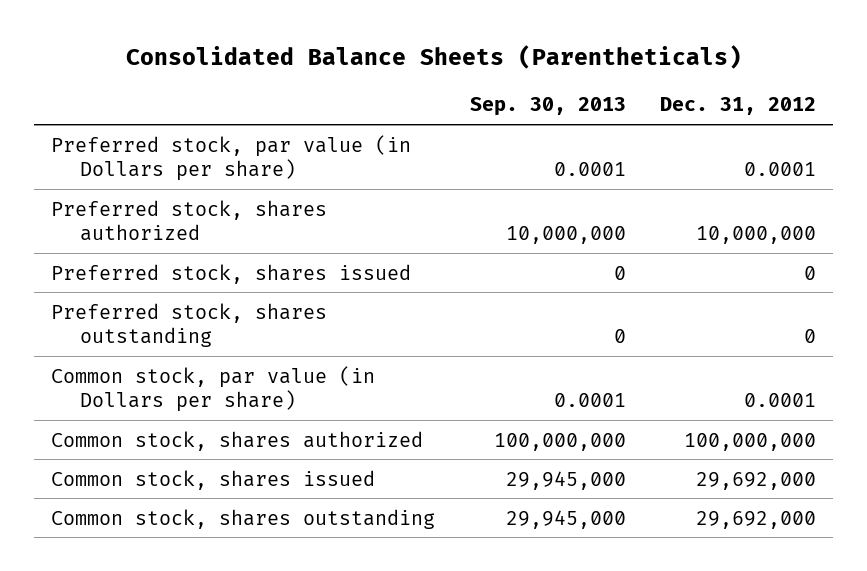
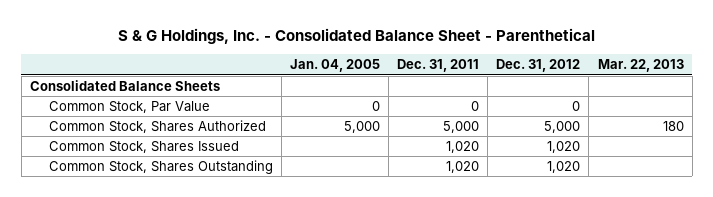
[125,44,742,69] Consolidated Balance Sheets (Parentheticals) -> [117,28,595,45] S & G Holdings, Inc. - Consolidated Balance Sheet - Parenthetical
[469,97,626,117] Sep. 30, 2013 -> none
none -> [290,59,381,73] Jan. 04, 2005
none -> [397,59,480,73] Dec. 31, 2011
none -> [597,59,684,73] Mar. 22, 2013
[51,134,412,181] Preferred stock, par value (in Dollars per share) -> none
[51,199,328,241] Preferred stock, shares authorized -> none
[51,263,412,284] Preferred stock, shares issued -> none
[51,302,328,347] Preferred stock, shares outstanding -> none
none -> [29,79,220,91] Consolidated Balance Sheets
[51,365,376,412] Common stock, par value (in Dollars per share) -> [49,100,211,113] Common Stock, Par Value
[744,392,817,407] 0.0001 -> [572,100,581,111] 0
[51,430,424,451] Common stock, shares authorized -> [49,119,267,133] Common Stock, Shares Authorized
[684,432,817,451] 100,000,000 -> [544,120,581,133] 5,000
[51,469,376,490] Common stock, shares issued -> [49,140,240,153] Common Stock, Shares Issued
[696,471,817,490] 29,692,000 -> [547,140,581,153] 1,020
[51,508,436,529] Common stock, shares outstanding -> [49,159,274,174] Common Stock, Shares Outstanding
[696,510,817,529] 29,692,000 -> [547,160,581,173] 1,020

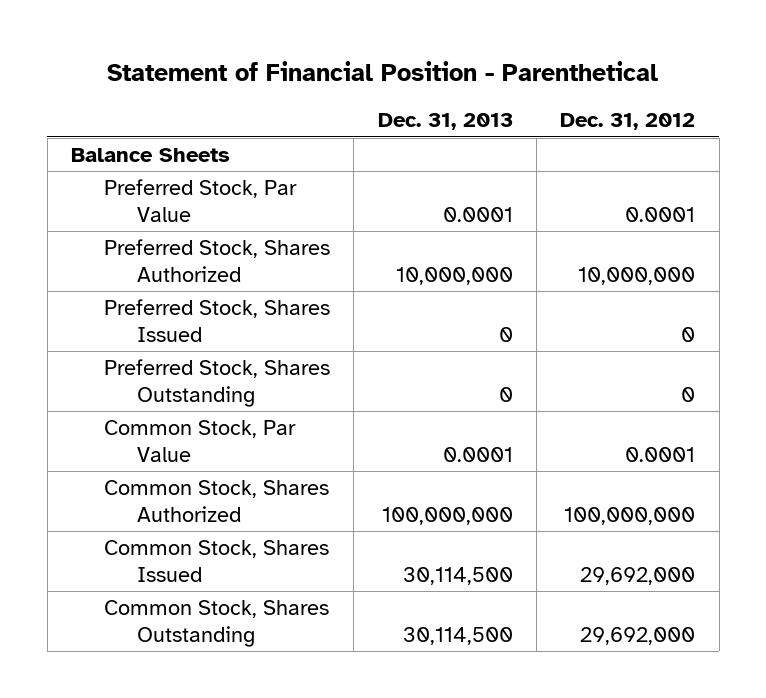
[117,28,595,45] S & G Holdings, Inc. - Consolidated Balance Sheet - Parenthetical -> [107,61,659,82] Statement of Financial Position - Parenthetical
[290,59,381,73] Jan. 04, 2005 -> none
[397,59,480,73] Dec. 31, 2011 -> none
[597,59,684,73] Mar. 22, 2013 -> none
none -> [377,113,513,131] Dec. 31, 2013
[29,79,220,91] Consolidated Balance Sheets -> [71,148,231,163] Balance Sheets
none -> [104,179,298,223] Preferred Stock, Par Value
none -> [104,239,331,283] Preferred Stock, Shares Authorized
none -> [104,299,331,343] Preferred Stock, Shares Issued
none -> [104,359,331,408] Preferred Stock, Shares Outstanding
[572,100,581,111] 0 -> [625,447,696,463] 0.0001
[544,120,581,133] 5,000 -> [564,507,696,526] 100,000,000
[547,140,581,153] 1,020 -> [580,567,696,586] 29,692,000
[547,160,581,173] 1,020 -> [580,627,696,646] 29,692,000

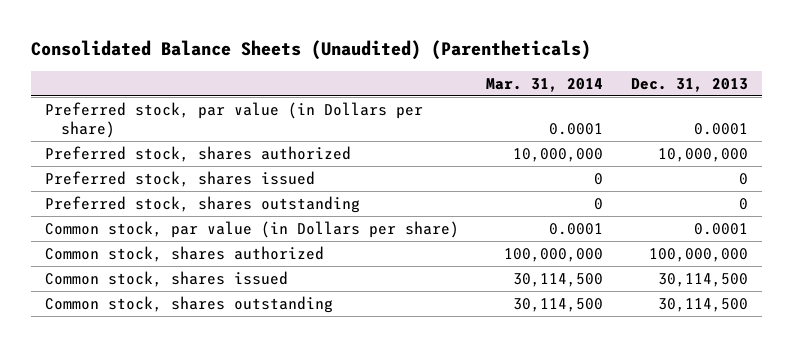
[107,61,659,82] Statement of Financial Position - Parenthetical -> [30,39,591,60] Consolidated Balance Sheets (Unaudited) (Parentheticals)
[560,113,696,131] Dec. 31, 2012 -> none
none -> [486,77,604,92] Mar. 31, 2014
[71,148,231,163] Balance Sheets -> none
[104,179,298,223] Preferred Stock, Par Value -> [44,101,423,139] Preferred stock, par value (in Dollars per share)
[104,239,331,283] Preferred Stock, Shares Authorized -> [44,145,351,162] Preferred stock, shares authorized
[104,299,331,343] Preferred Stock, Shares Issued -> [44,170,315,187] Preferred stock, shares issued
[104,359,331,408] Preferred Stock, Shares Outstanding -> [44,195,360,213] Preferred stock, shares outstanding
[104,420,297,463] Common Stock, Par Value -> [44,220,459,238] Common stock, par value (in Dollars per share)
[104,480,330,523] Common Stock, Shares Authorized -> [44,245,324,262] Common stock, shares authorized
[104,540,330,583] Common Stock, Shares Issued -> [44,270,288,287] Common stock, shares issued
[104,600,330,648] Common Stock, Shares Outstanding -> [44,295,333,313] Common stock, shares outstanding

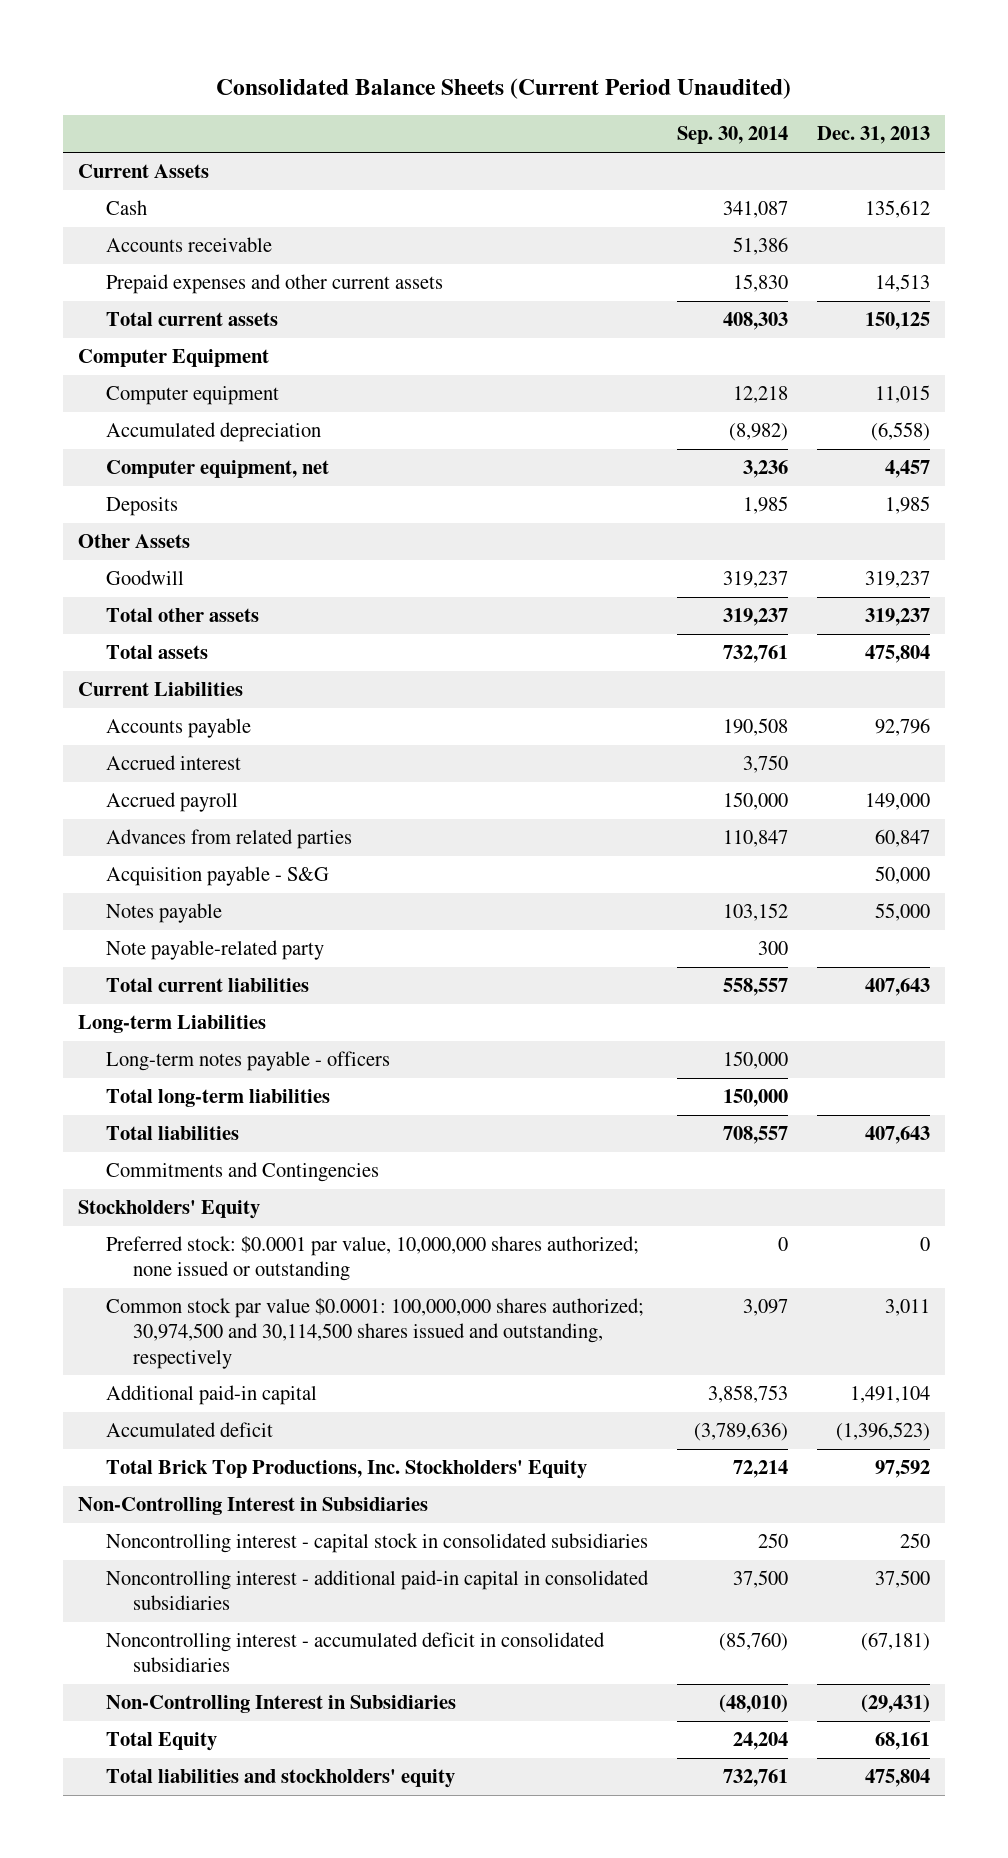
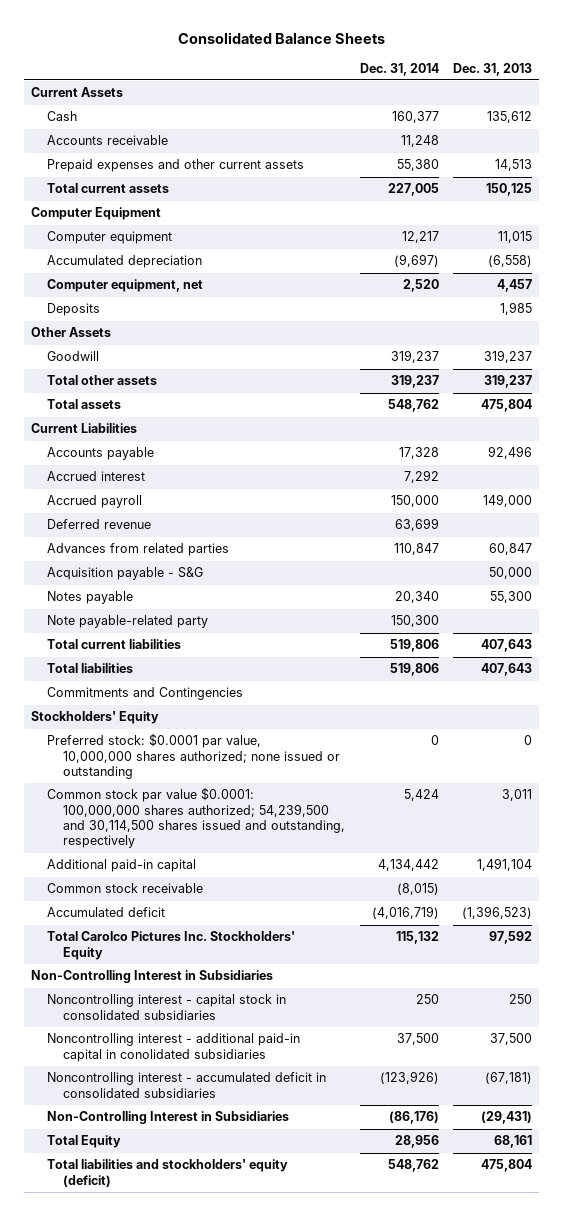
[215,77,791,99] Consolidated Balance Sheets (Current Period Unaudited) -> [177,31,385,44] Consolidated Balance Sheets
[676,126,788,145] Sep. 30, 2014 -> none
none -> [359,62,439,76] Dec. 31, 2014
[875,718,931,737] 92,796 -> [487,446,532,460] 92,496
none -> [47,519,152,530] Deferred revenue
[875,903,931,922] 55,000 -> [489,591,532,604] 55,300
[77,1015,266,1034] Long-term Liabilities -> none
[105,1051,390,1072] Long-term notes payable - officers -> none
[105,1089,330,1108] Total long-term liabilities -> none
[105,1298,644,1369] Common stock par value $0.0001: 100,000,000 shares authorized; 30,974,500 and 30,114,500 shares issued and outstanding, respectively -> [47,787,346,849] Common stock par value $0.0001: 100,000,000 shares authorized; 54,239,500 and 30,114,500 shares issued and outstanding, respectively
none -> [47,883,204,894] Common stock receivable
[105,1460,587,1480] Total Brick Top Productions, Inc. Stockholders' Equity -> [47,931,296,960] Total Carolco Pictures Inc. Stockholders' Equity
[105,1570,649,1611] Noncontrolling interest - additional paid-in capital in consolidated subsidiaries -> [47,1033,301,1062] Noncontrolling interest - additional paid-in capital in conolidated subsidiaries
[105,1769,455,1789] Total liabilities and stockholders' equity -> [47,1159,289,1187] Total liabilities and stockholders' equity (deficit)

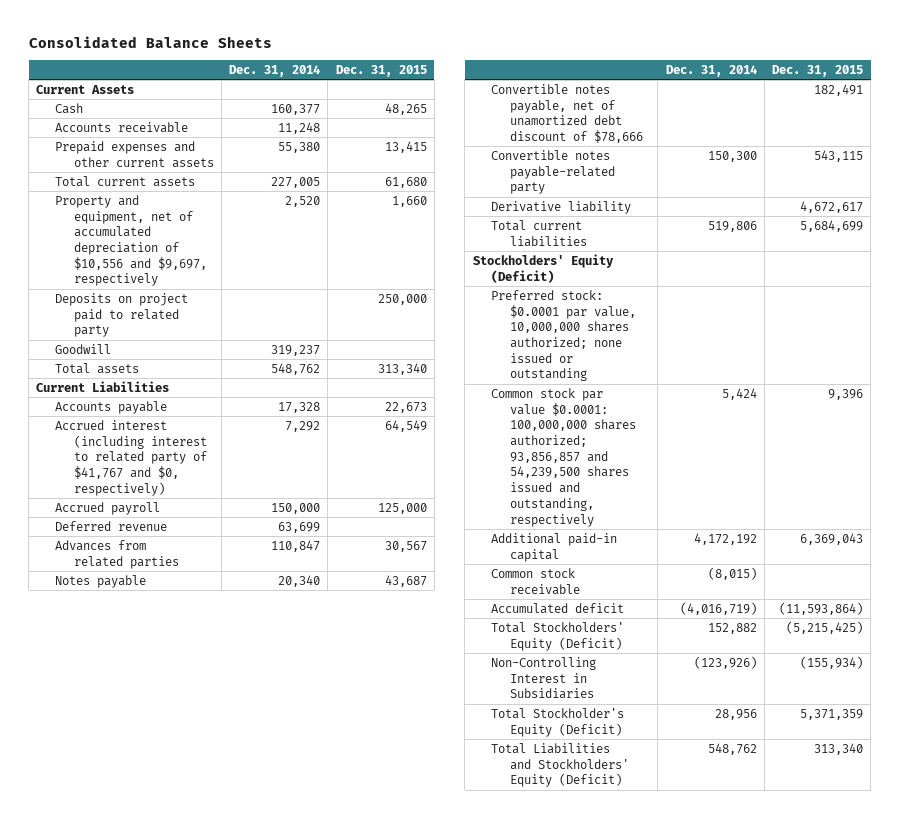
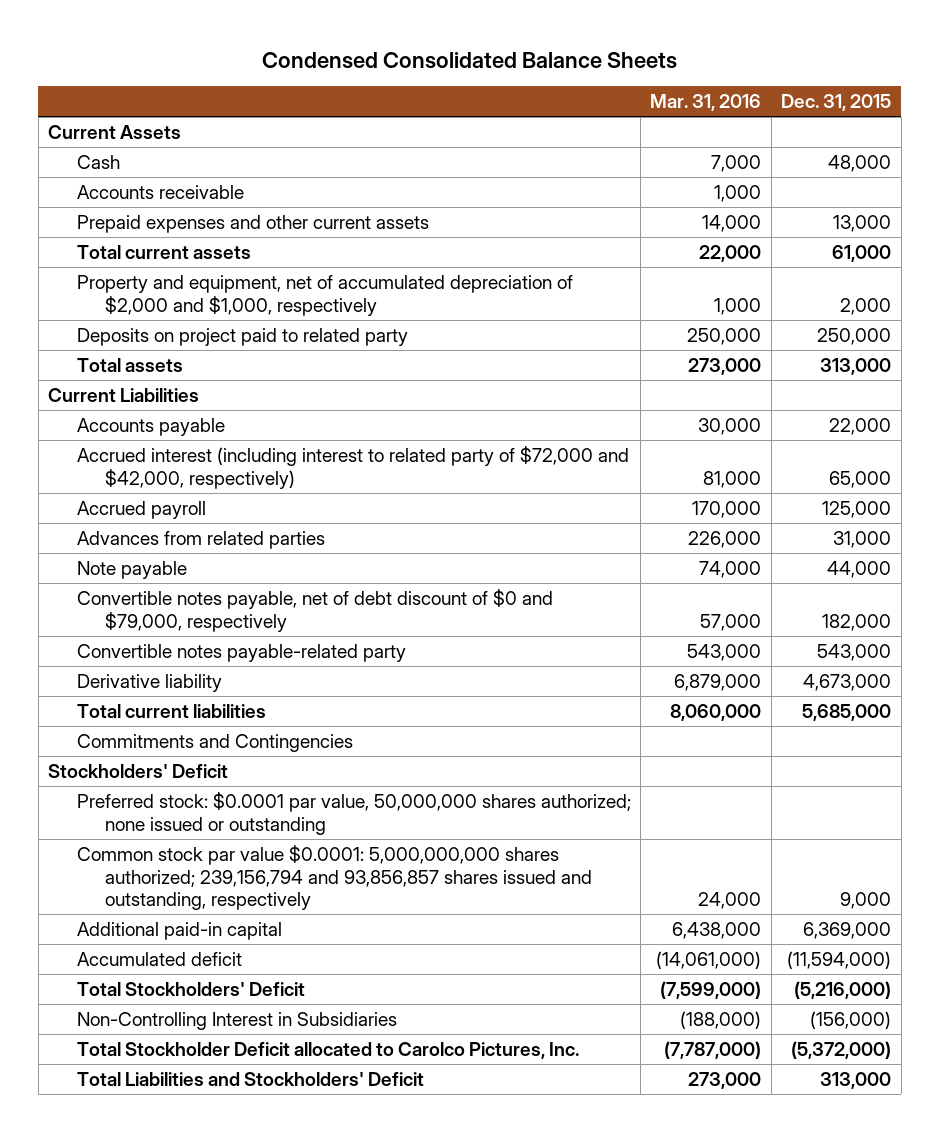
[28,35,272,48] Consolidated Balance Sheets -> [261,51,677,69] Condensed Consolidated Balance Sheets
[229,64,321,77] Dec. 31, 2014 -> none
none -> [650,94,762,112] Mar. 31, 2016
[384,102,427,115] 48,265 -> [828,154,892,172] 48,000
[384,140,427,153] 13,415 -> [833,214,892,232] 13,000
[384,176,427,188] 61,680 -> [832,244,892,262] 61,000
[55,194,207,287] Property and equipment, net of accumulated depreciation of $10,556 and $9,697, respectively -> [76,274,573,316] Property and equipment, net of accumulated depreciation of $2,000 and $1,000, respectively
[391,195,427,207] 1,660 -> [840,297,892,315] 2,000
[55,343,112,354] Goodwill -> none
[377,362,427,375] 313,340 -> [820,357,892,375] 313,000
[384,401,427,413] 22,673 -> [829,417,892,435] 22,000
[55,419,207,496] Accrued interest (including interest to related party of $41,767 and $0, respectively) -> [76,445,629,489] Accrued interest (including interest to related party of $72,000 and $42,000, respectively)
[384,419,427,432] 64,549 -> [829,470,892,488] 65,000
[55,520,168,531] Deferred revenue -> none
[491,567,581,595] Common stock receivable -> none
[384,540,427,552] 30,567 -> [833,530,892,548] 31,000
[55,574,147,588] Notes payable -> [76,560,187,579] Note payable
[384,574,427,587] 43,687 -> [827,560,892,578] 44,000
[491,83,644,144] Convertible notes payable, net of unamortized debt discount of $78,666 -> [76,588,553,632] Convertible notes payable, net of debt discount of $0 and $79,000, respectively
[813,83,863,96] 182,491 -> [822,613,892,631] 182,000
[813,149,863,162] 543,115 -> [817,643,892,661] 543,000
[799,200,863,213] 4,672,617 -> [803,673,892,691] 4,673,000
[799,219,863,232] 5,684,699 -> [802,703,892,721] 5,685,000
none -> [76,733,353,752] Commitments and Contingencies
[472,253,614,283] Stockholders' Equity (Deficit) -> [48,763,229,778] Stockholders' Deficit
[491,289,637,382] Preferred stock: $0.0001 par value, 10,000,000 shares authorized; none issued or outstanding -> [76,791,631,835] Preferred stock: $0.0001 par value, 50,000,000 shares authorized; none issued or outstanding
[491,387,637,527] Common stock par value $0.0001: 100,000,000 shares authorized; 93,856,857 and 54,239,500 shares issued and outstanding, respectively -> [76,844,592,911] Common stock par value $0.0001: 5,000,000,000 shares authorized; 239,156,794 and 93,856,857 shares issued and outstanding, respectively
[827,388,863,400] 9,396 -> [840,892,892,910] 9,000
[799,532,863,545] 6,369,043 -> [803,921,892,939] 6,369,000
[778,601,863,615] (11,593,864) -> [787,950,892,969] (11,594,000)
[491,621,625,651] Total Stockholders' Equity (Deficit) -> [76,981,305,996] Total Stockholders' Deficit
[785,620,863,634] (5,215,425) -> [794,980,892,999] (5,216,000)
[799,655,863,669] (155,934) -> [810,1010,892,1029] (156,000)
[491,707,625,737] Total Stockholder's Equity (Deficit) -> [76,1041,579,1059] Total Stockholder Deficit allocated to Carolco Pictures, Inc.
[799,708,863,720] 5,371,359 -> [791,1040,892,1059] (5,372,000)
[491,742,630,788] Total Liabilities and Stockholders' Equity (Deficit) -> [76,1071,424,1086] Total Liabilities and Stockholders' Deficit
[813,742,863,755] 313,340 -> [820,1071,892,1089] 313,000

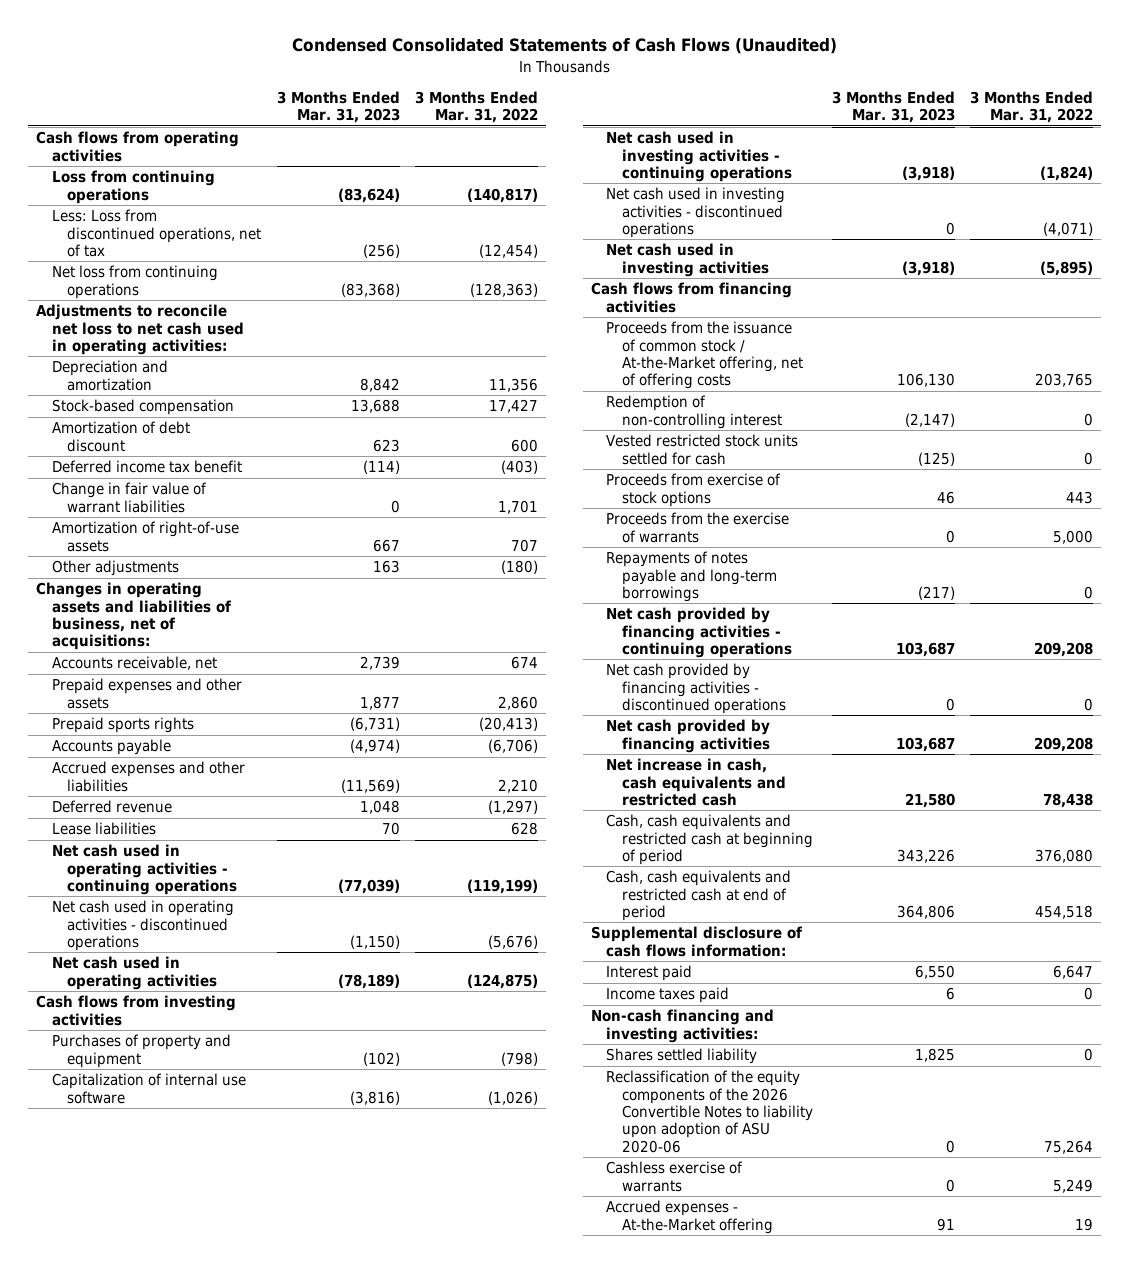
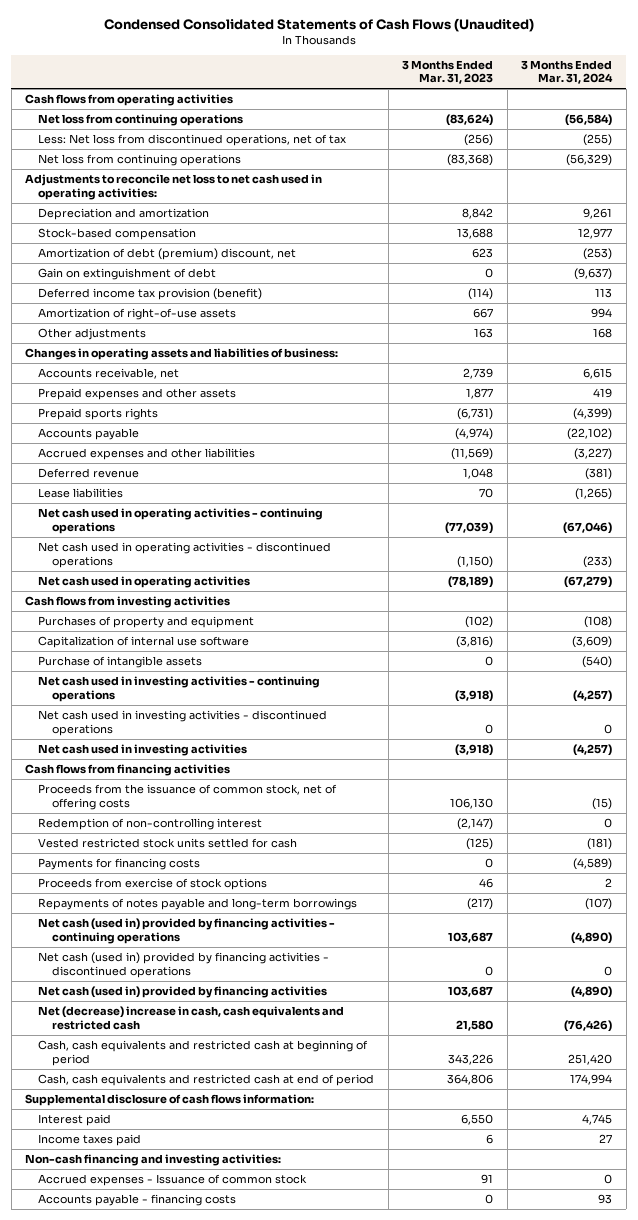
[415,90,539,124] 3 Months Ended Mar. 31, 2022 -> none
none -> [521,59,614,85] 3 Months Ended Mar. 31, 2024
[51,170,215,204] Loss from continuing operations -> [38,114,244,127] Net loss from continuing operations
[51,209,262,257] Less: Loss from discontinued operations, net of tax -> [38,134,347,147] Less: Net loss from discontinued operations, net of tax
[51,482,207,513] Change in fair value of warrant liabilities -> none
[51,421,190,452] Amortization of debt discount -> [38,248,297,261] Amortization of debt (premium) discount, net
none -> [38,268,217,281] Gain on extinguishment of debt
[51,460,242,474] Deferred income tax benefit -> [38,288,263,301] Deferred income tax provision (benefit)
[36,582,231,651] Changes in operating assets and liabilities of business, net of acquisitions: -> [25,348,339,361] Changes in operating assets and liabilities of business:
none -> [38,656,203,669] Purchase of intangible assets
[606,321,803,390] Proceeds from the issuance of common stock / At-the-Market offering, net of offering costs -> [38,784,338,810] Proceeds from the issuance of common stock, net of offering costs
none -> [38,858,201,871] Payments for financing costs
[606,512,790,543] Proceeds from the exercise of warrants -> none
[606,607,792,658] Net cash provided by financing activities - continuing operations -> [38,918,336,944] Net cash (used in) provided by financing activities - continuing operations
[606,663,786,714] Net cash provided by financing activities - discontinued operations -> [38,952,330,978] Net cash (used in) provided by financing activities - discontinued operations
[606,719,771,753] Net cash provided by financing activities -> [38,986,328,999] Net cash (used in) provided by financing activities
[606,758,786,806] Net increase in cash, cash equivalents and restricted cash -> [38,1006,345,1030] Net (decrease) increase in cash, cash equivalents and restricted cash
[606,1048,758,1065] Shares settled liability -> none
[606,1070,813,1153] Reclassification of the equity components of the 2026 Convertible Notes to liability upon adoption of ASU 2020-06 -> none
[606,1161,744,1192] Cashless exercise of warrants -> none
[606,1200,773,1234] Accrued expenses - At-the-Market offering -> none
none -> [38,1174,308,1187] Accrued expenses - Issuance of common stock
none -> [38,1194,237,1207] Accounts payable - financing costs

